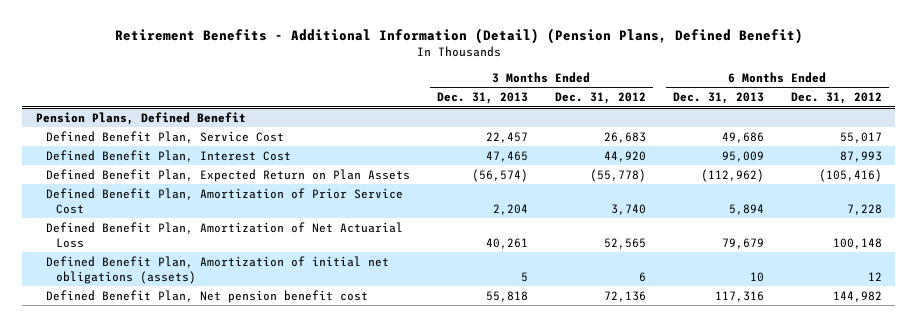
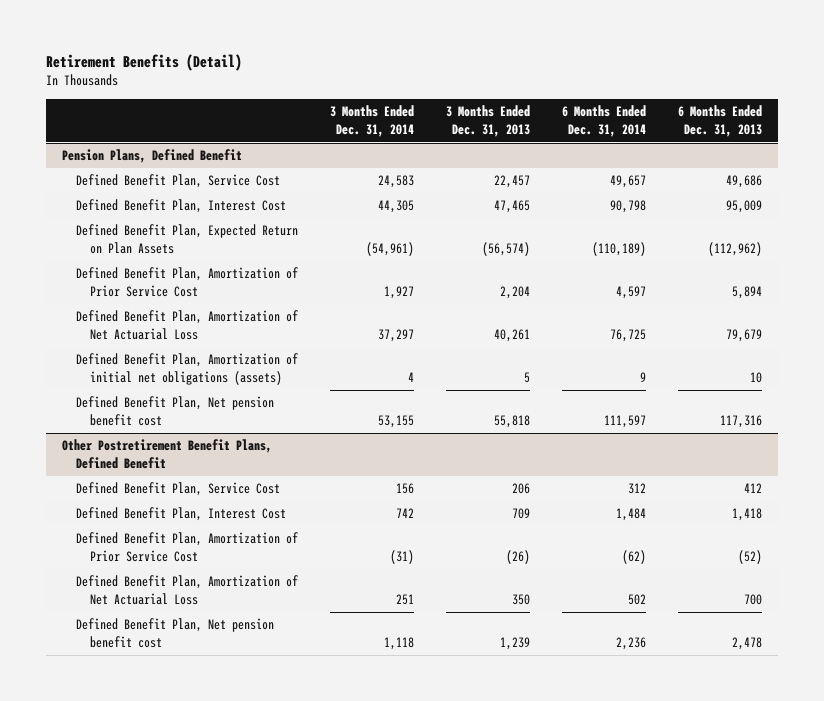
[114,28,803,45] Retirement Benefits - Additional Information (Detail) (Pension Plans, Defined Benefit) -> [45,53,242,71] Retirement Benefits (Detail)
[554,92,646,105] Dec. 31, 2012 -> none
[790,92,882,105] Dec. 31, 2012 -> none
none -> [329,105,414,137] 3 Months Ended Dec. 31, 2014
none -> [561,105,646,137] 6 Months Ended Dec. 31, 2014
none -> [61,439,272,469] Other Postretirement Benefit Plans, Defined Benefit
none -> [75,482,280,497] Defined Benefit Plan, Service Cost
none -> [75,507,286,522] Defined Benefit Plan, Interest Cost
none -> [75,532,298,562] Defined Benefit Plan, Amortization of Prior Service Cost
none -> [75,575,298,605] Defined Benefit Plan, Amortization of Net Actuarial Loss
none -> [75,618,274,648] Defined Benefit Plan, Net pension benefit cost

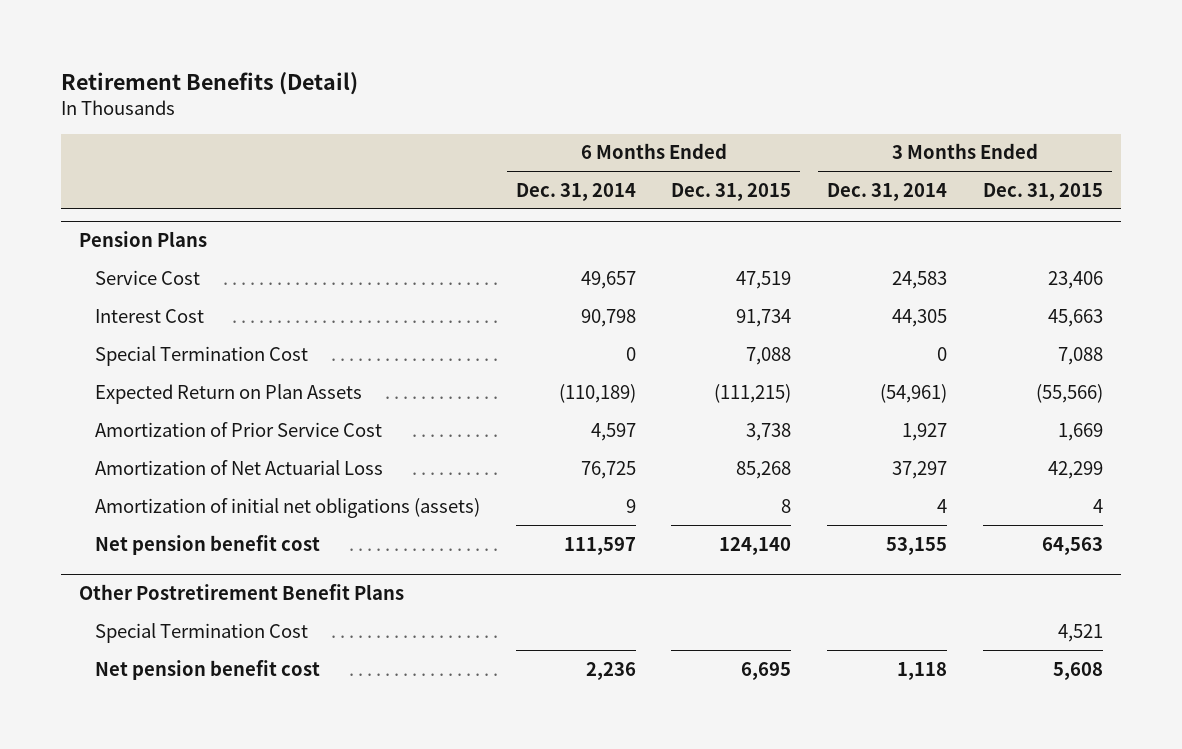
[445,105,530,137] 3 Months Ended Dec. 31, 2013 -> none
[678,105,763,137] 6 Months Ended Dec. 31, 2013 -> none
none -> [671,182,792,201] Dec. 31, 2015
none -> [982,182,1103,201] Dec. 31, 2015
[75,482,280,497] Defined Benefit Plan, Service Cost -> none
[75,507,286,522] Defined Benefit Plan, Interest Cost -> none
[75,532,298,562] Defined Benefit Plan, Amortization of Prior Service Cost -> none
[75,575,298,605] Defined Benefit Plan, Amortization of Net Actuarial Loss -> none
[61,149,242,164] Pension Plans, Defined Benefit -> [79,231,208,248] Pension Plans
[75,174,280,189] Defined Benefit Plan, Service Cost -> [94,269,200,285] Service Cost
[75,199,286,214] Defined Benefit Plan, Interest Cost -> [94,308,204,323] Interest Cost
none -> [94,345,308,366] Special Termination Cost
[75,224,298,254] Defined Benefit Plan, Expected Return on Plan Assets -> [94,383,362,404] Expected Return on Plan Assets
[75,267,298,297] Defined Benefit Plan, Amortization of Prior Service Cost -> [94,421,382,437] Amortization of Prior Service Cost
[75,310,298,340] Defined Benefit Plan, Amortization of Net Actuarial Loss -> [94,459,383,475] Amortization of Net Actuarial Loss
[75,353,298,385] Defined Benefit Plan, Amortization of initial net obligations (assets) -> [94,497,480,518] Amortization of initial net obligations (assets)
[75,396,274,426] Defined Benefit Plan, Net pension benefit cost -> [94,534,320,555] Net pension benefit cost
[61,439,272,469] Other Postretirement Benefit Plans, Defined Benefit -> [79,584,405,601] Other Postretirement Benefit Plans
none -> [94,622,308,643] Special Termination Cost
[75,618,274,648] Defined Benefit Plan, Net pension benefit cost -> [94,659,320,680] Net pension benefit cost

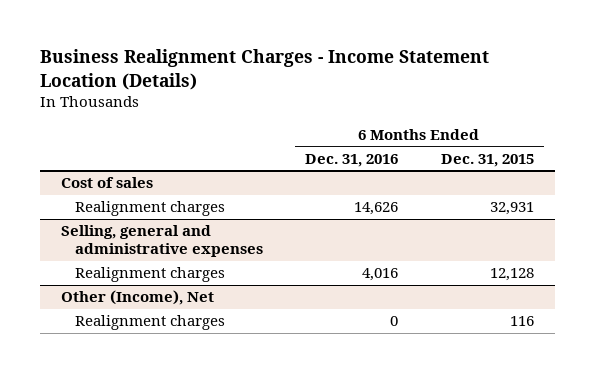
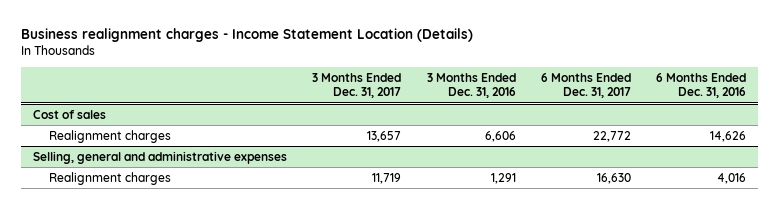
[39,49,489,90] Business Realignment Charges - Income Statement Location (Details) -> [20,28,473,43] Business realignment charges - Income Statement Location (Details)
[440,154,534,168] Dec. 31, 2015 -> none
none -> [312,72,402,99] 3 Months Ended Dec. 31, 2017
none -> [426,72,516,99] 3 Months Ended Dec. 31, 2016
none -> [540,72,631,99] 6 Months Ended Dec. 31, 2017
[60,290,214,306] Other (Income), Net -> none
[75,315,226,331] Realignment charges -> none

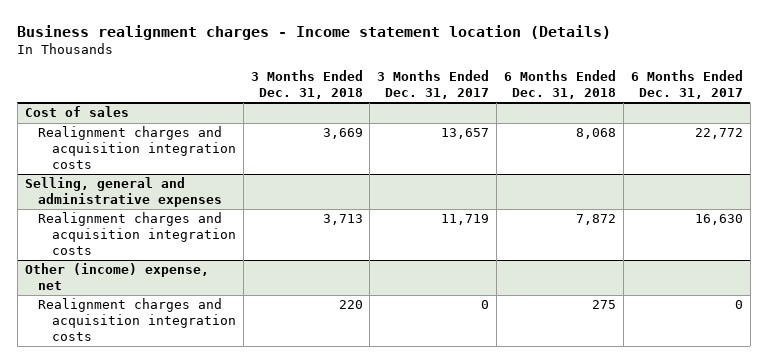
[20,28,473,43] Business realignment charges - Income Statement Location (Details) -> [17,25,612,41] Business realignment charges - Income statement location (Details)
[426,72,516,99] 3 Months Ended Dec. 31, 2016 -> none
[655,72,746,99] 6 Months Ended Dec. 31, 2016 -> none
none -> [250,70,363,99] 3 Months Ended Dec. 31, 2018
none -> [504,70,617,99] 6 Months Ended Dec. 31, 2018
[48,129,171,143] Realignment charges -> [38,126,236,169] Realignment charges and acquisition integration costs
[48,171,171,185] Realignment charges -> [38,212,236,255] Realignment charges and acquisition integration costs
none -> [24,263,209,291] Other (income) expense, net
none -> [38,298,236,341] Realignment charges and acquisition integration costs

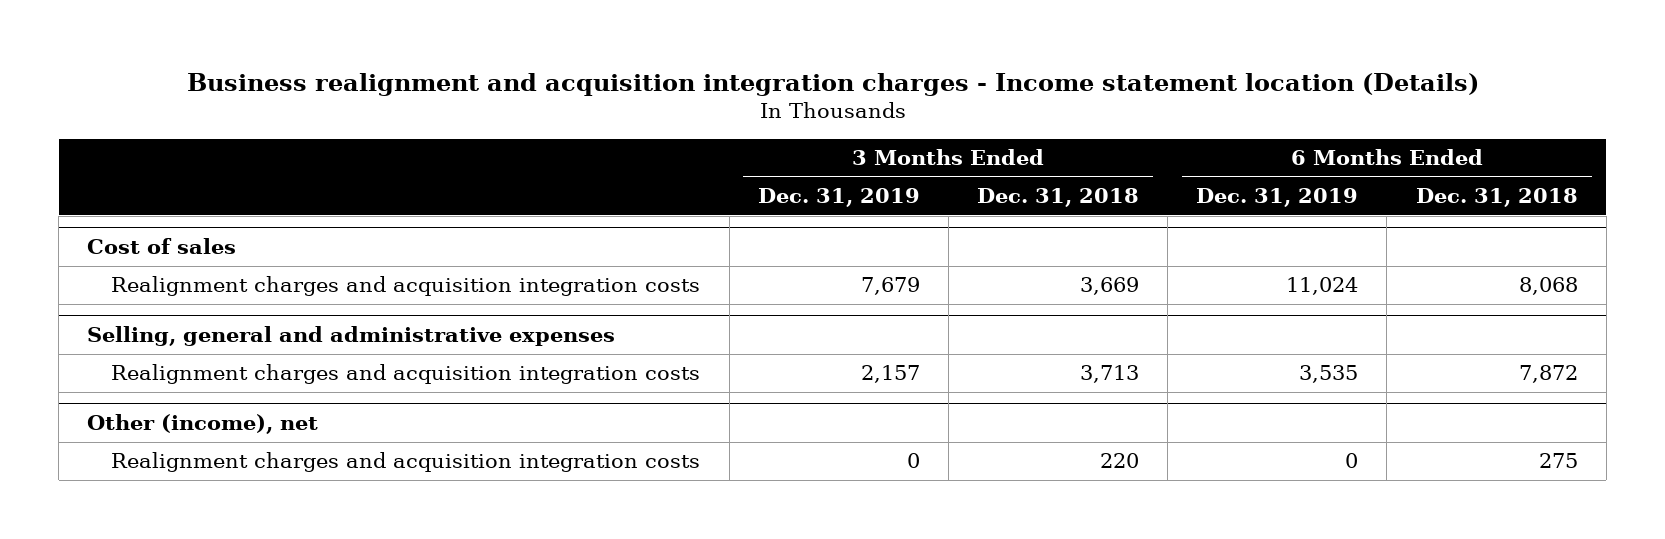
[17,25,612,41] Business realignment charges - Income statement location (Details) -> [186,72,1479,96] Business realignment and acquisition integration charges - Income statement location (Details)
[377,70,490,99] 3 Months Ended Dec. 31, 2017 -> none
[631,70,744,99] 6 Months Ended Dec. 31, 2017 -> none
none -> [757,188,920,208] Dec. 31, 2019
none -> [1196,188,1359,208] Dec. 31, 2019
[24,263,209,291] Other (income) expense, net -> [87,414,319,435] Other (income), net

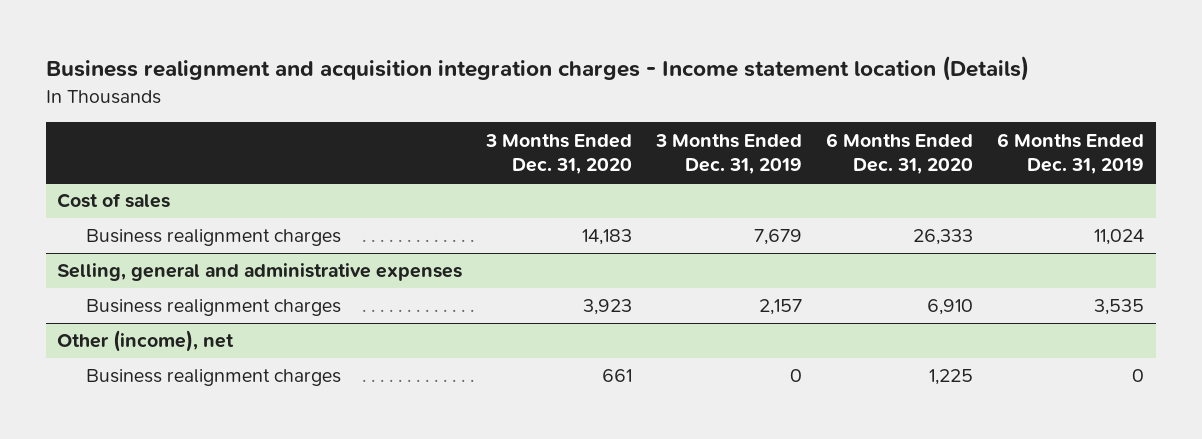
[976,188,1139,208] Dec. 31, 2018 -> none
[1415,188,1578,208] Dec. 31, 2018 -> none
none -> [485,133,633,175] 3 Months Ended Dec. 31, 2020
none -> [826,132,974,175] 6 Months Ended Dec. 31, 2020
[111,276,701,297] Realignment charges and acquisition integration costs -> [85,229,341,247] Business realignment charges
[111,364,701,385] Realignment charges and acquisition integration costs -> [85,299,341,317] Business realignment charges
[111,452,701,473] Realignment charges and acquisition integration costs -> [85,369,341,387] Business realignment charges

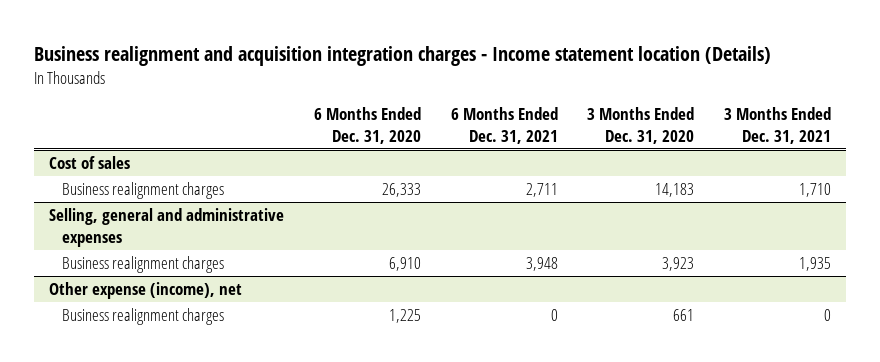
[655,133,803,175] 3 Months Ended Dec. 31, 2019 -> none
[997,132,1145,175] 6 Months Ended Dec. 31, 2019 -> none
none -> [450,107,558,144] 6 Months Ended Dec. 31, 2021
none -> [723,107,831,144] 3 Months Ended Dec. 31, 2021
[57,330,235,353] Other (income), net -> [49,282,243,300] Other expense (income), net

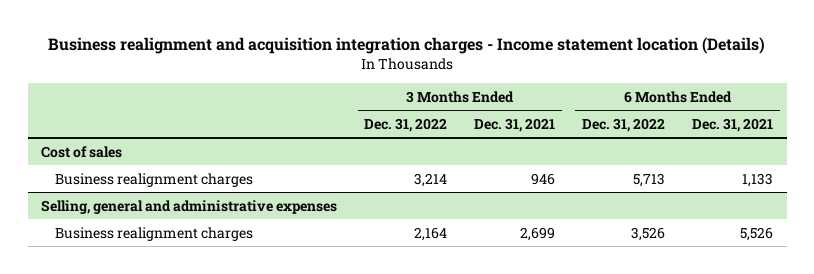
[313,107,421,144] 6 Months Ended Dec. 31, 2020 -> none
[587,107,695,144] 3 Months Ended Dec. 31, 2020 -> none
none -> [364,117,448,132] Dec. 31, 2022
none -> [582,117,666,132] Dec. 31, 2022
[525,183,558,198] 2,711 -> [742,172,774,187] 1,133
[798,183,831,198] 1,710 -> [531,172,556,185] 946
[49,282,243,300] Other expense (income), net -> none
[62,308,225,326] Business realignment charges -> none
[525,257,558,272] 3,948 -> [740,226,774,241] 5,526
[798,257,831,272] 1,935 -> [520,226,556,241] 2,699

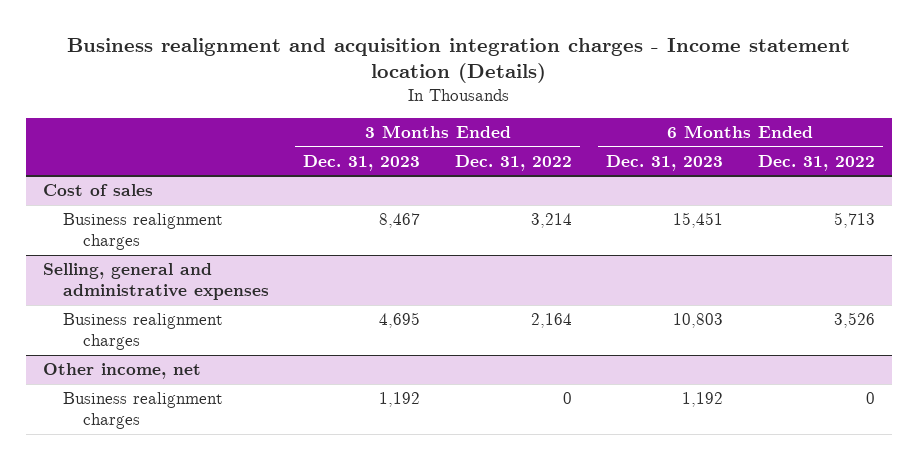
[474,117,556,132] Dec. 31, 2021 -> none
[692,117,774,132] Dec. 31, 2021 -> none
none -> [303,154,421,171] Dec. 31, 2023
none -> [606,154,724,171] Dec. 31, 2023
none -> [43,363,202,380] Other income, net
none -> [62,392,223,430] Business realignment charges

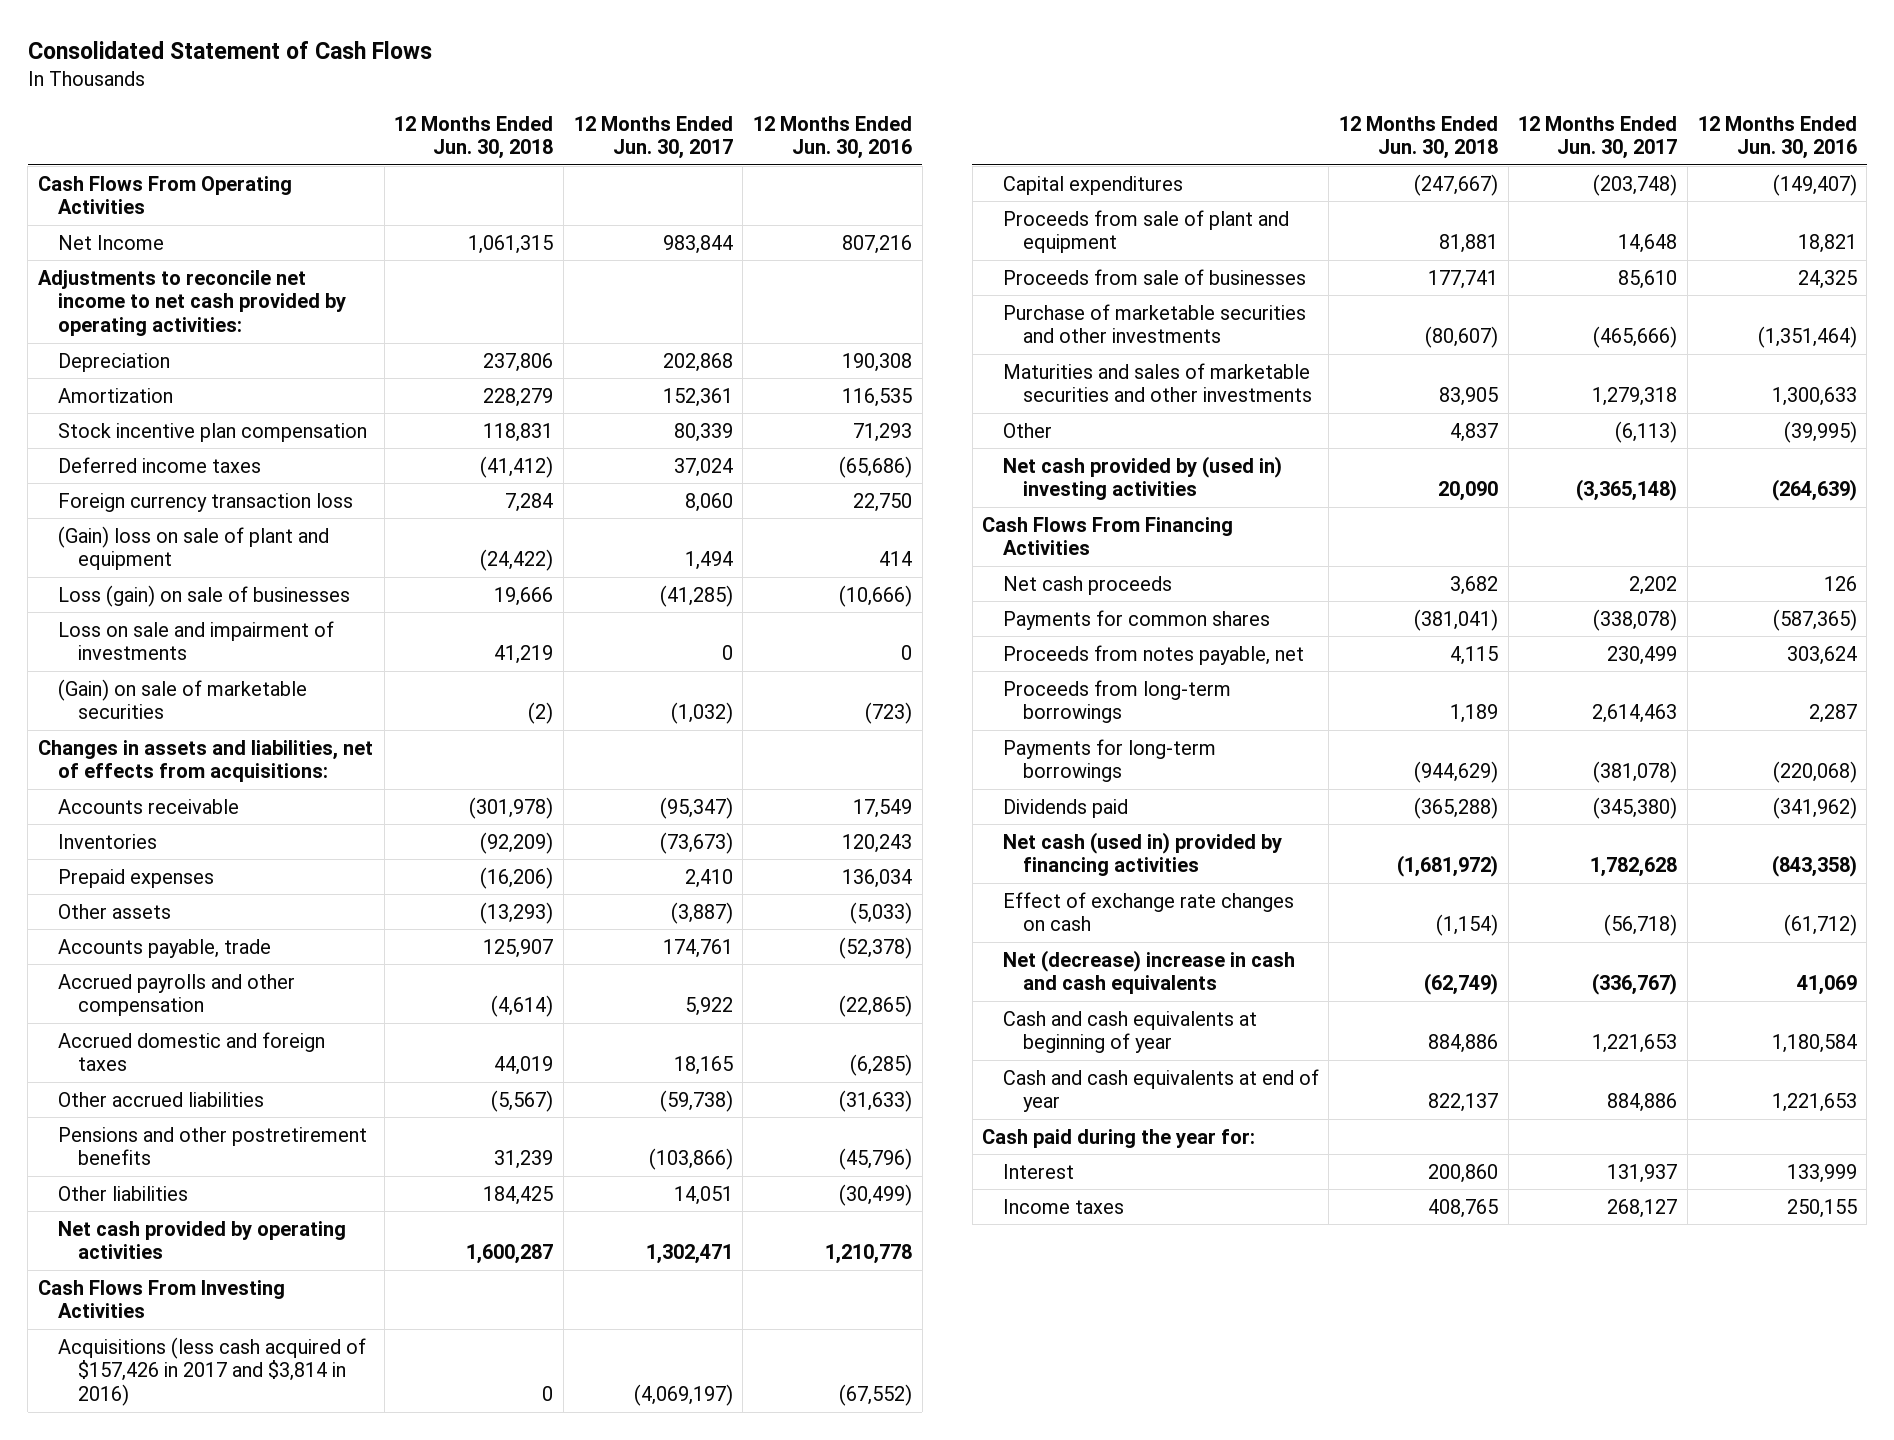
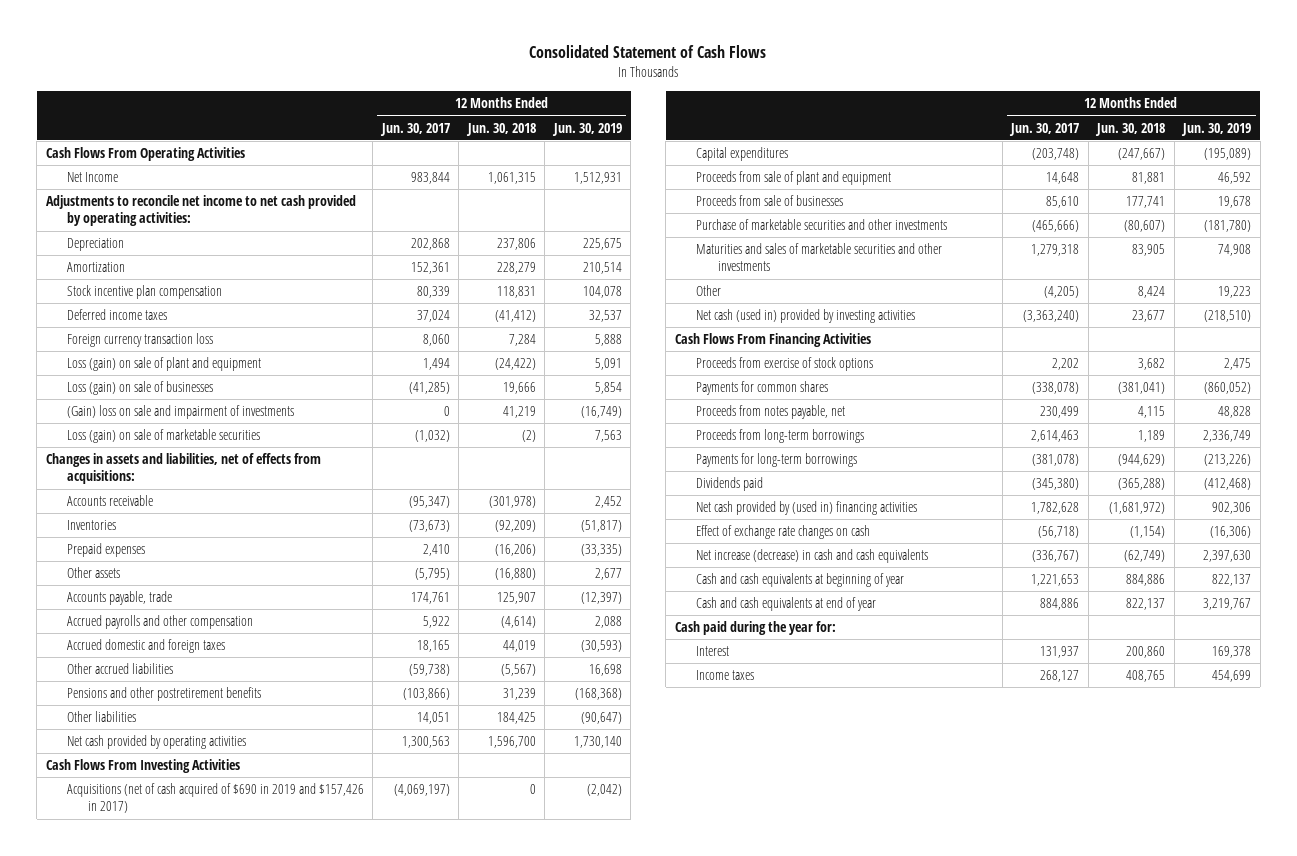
[752,115,912,160] 12 Months Ended Jun. 30, 2016 -> none
none -> [551,122,622,136] Jun. 30, 2019
[57,525,329,571] (Gain) loss on sale of plant and equipment -> [66,357,261,372] Loss (gain) on sale of plant and equipment
[57,620,334,661] Loss on sale and impairment of investments -> [66,405,294,420] (Gain) loss on sale and impairment of investments
[57,678,307,720] (Gain) on sale of marketable securities -> [66,429,260,444] Loss (gain) on sale of marketable securities
[480,901,554,924] (13,293) -> [494,568,536,581] (16,880)
[670,901,733,924] (3,887) -> [414,568,450,581] (5,795)
[466,1244,554,1265] 1,600,287 -> [487,736,536,749] 1,596,700
[645,1244,733,1265] 1,302,471 -> [401,736,450,749] 1,300,563
[57,1336,366,1407] Acquisitions (less cash acquired of $157,426 in 2017 and $3,814 in 2016) -> [66,783,364,814] Acquisitions (net of cash acquired of $690 in 2019 and $157,426 in 2017)
[1450,422,1499,442] 4,837 -> [1138,286,1166,299] 8,424
[1615,420,1678,443] (6,113) -> [1044,286,1080,299] (4,205)
[1002,455,1282,501] Net cash provided by (used in) investing activities -> [696,309,916,324] Net cash (used in) provided by investing activities
[1438,481,1499,502] 20,090 -> [1132,310,1166,323] 23,677
[1576,479,1678,502] (3,365,148) -> [1023,310,1080,323] (3,363,240)
[1002,575,1172,595] Net cash proceeds -> [696,357,874,372] Proceeds from exercise of stock options
[1002,831,1282,877] Net cash (used in) provided by financing activities -> [696,501,918,516] Net cash provided by (used in) financing activities
[1002,949,1295,995] Net (decrease) increase in cash and cash equivalents -> [696,549,929,564] Net increase (decrease) in cash and cash equivalents

